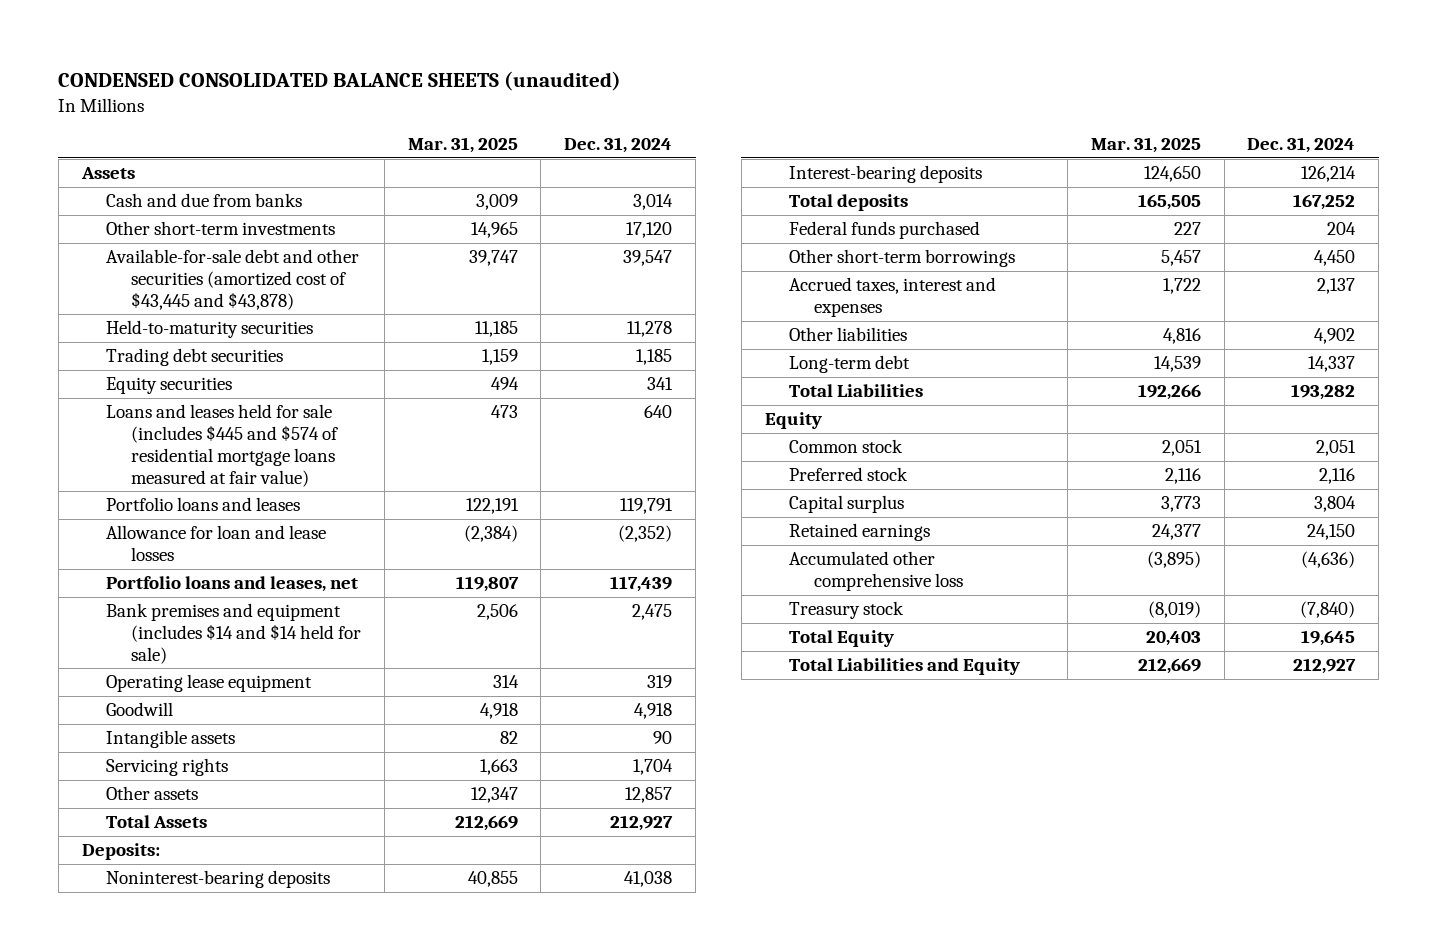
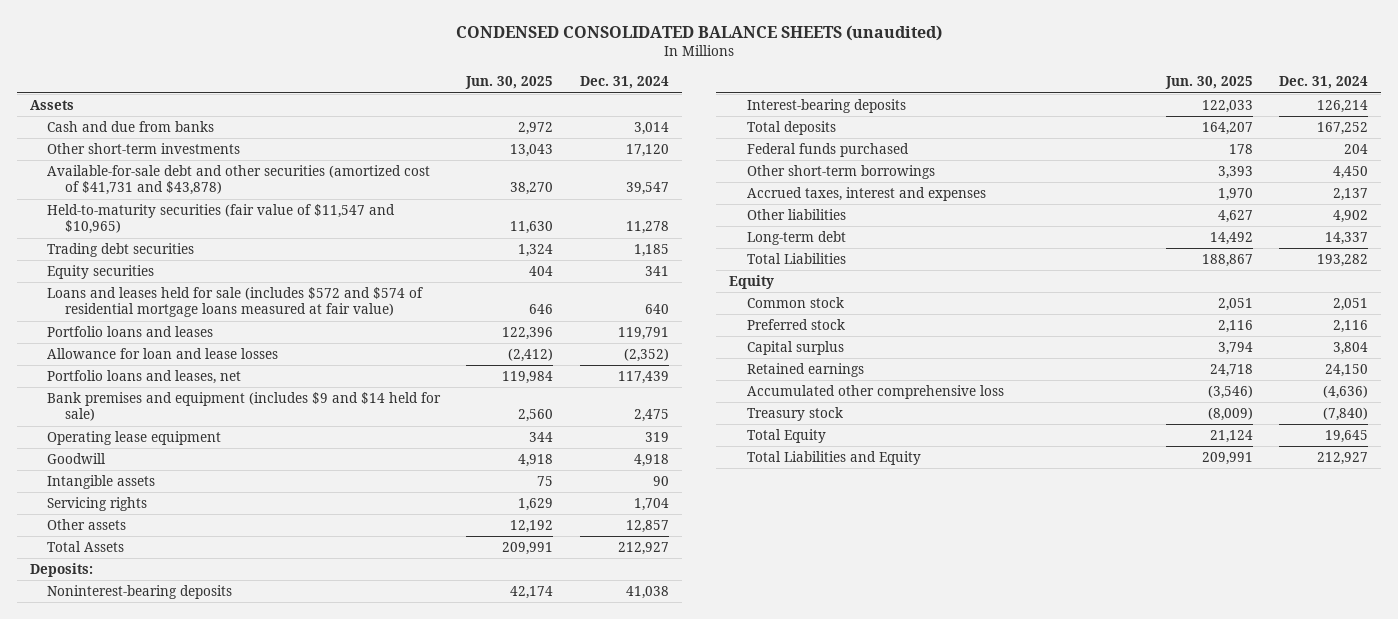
[407,137,518,154] Mar. 31, 2025 -> none
none -> [465,76,554,90] Jun. 30, 2025
[106,249,360,310] Available-for-sale debt and other securities (amortized cost of $43,445 and $43,878) -> [47,165,431,196] Available-for-sale debt and other securities (amortized cost of $41,731 and $43,878)
[106,320,314,339] Held-to-maturity securities -> [47,204,396,235] Held-to-maturity securities (fair value of $11,547 and $10,965)
[106,404,339,487] Loans and leases held for sale (includes $445 and $574 of residential mortgage loans measured at fair value) -> [47,287,424,318] Loans and leases held for sale (includes $572 and $574 of residential mortgage loans measured at fair value)
[106,603,362,664] Bank premises and equipment (includes $14 and $14 held for sale) -> [47,392,442,422] Bank premises and equipment (includes $9 and $14 held for sale)

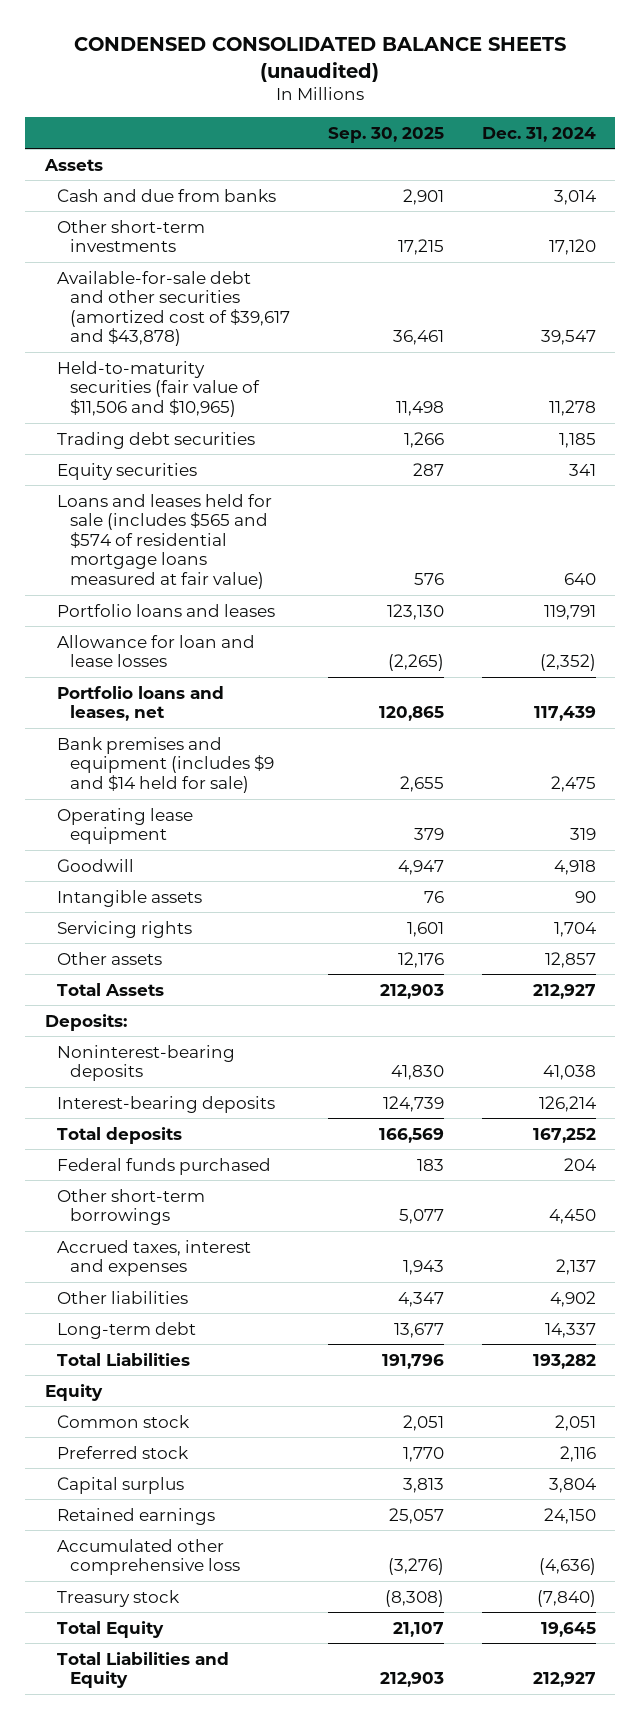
[465,76,554,90] Jun. 30, 2025 -> none
none -> [327,126,444,143] Sep. 30, 2025
[47,165,431,196] Available-for-sale debt and other securities (amortized cost of $41,731 and $43,878) -> [57,270,290,347] Available-for-sale debt and other securities (amortized cost of $39,617 and $43,878)
[47,204,396,235] Held-to-maturity securities (fair value of $11,547 and $10,965) -> [57,360,260,417] Held-to-maturity securities (fair value of $11,506 and $10,965)
[47,287,424,318] Loans and leases held for sale (includes $572 and $574 of residential mortgage loans measured at fair value) -> [57,493,273,590] Loans and leases held for sale (includes $565 and $574 of residential mortgage loans measured at fair value)

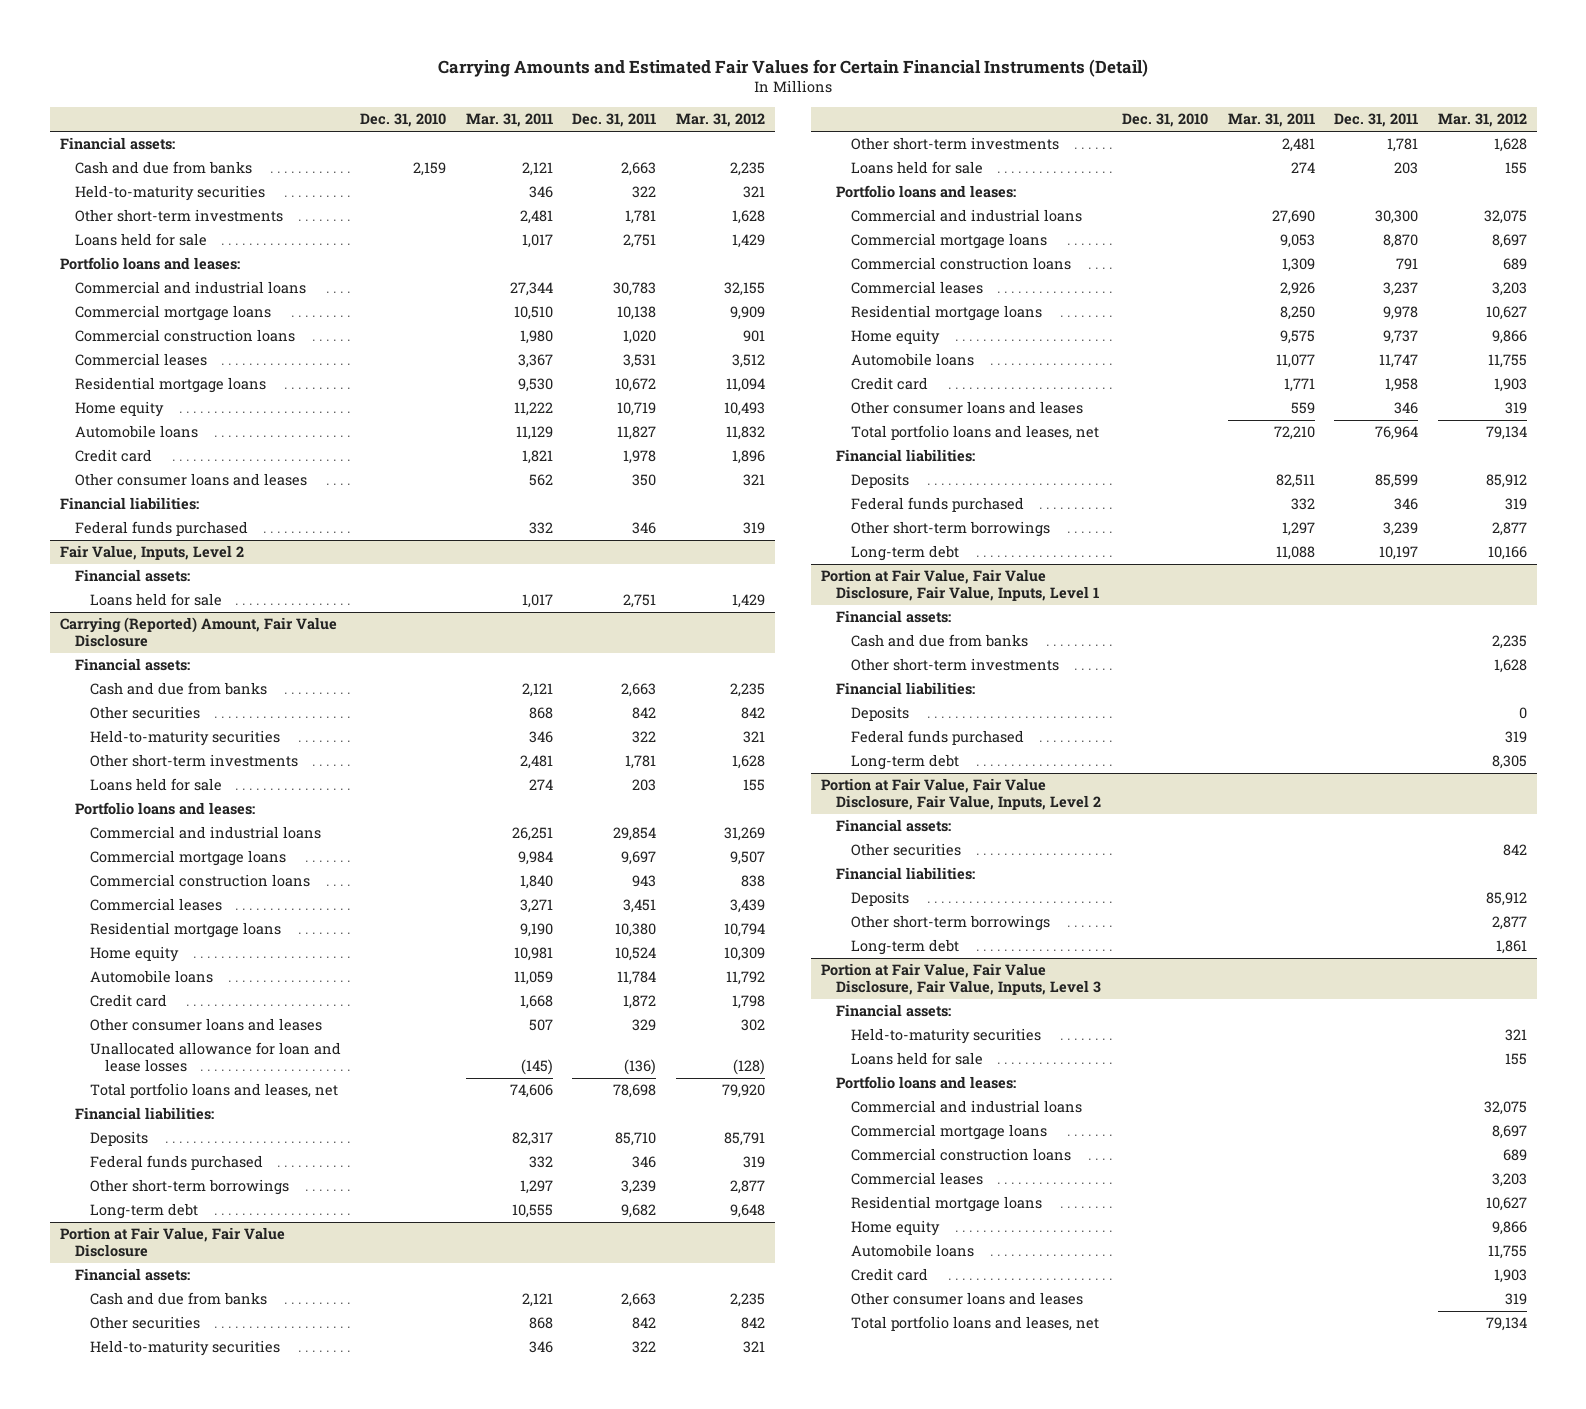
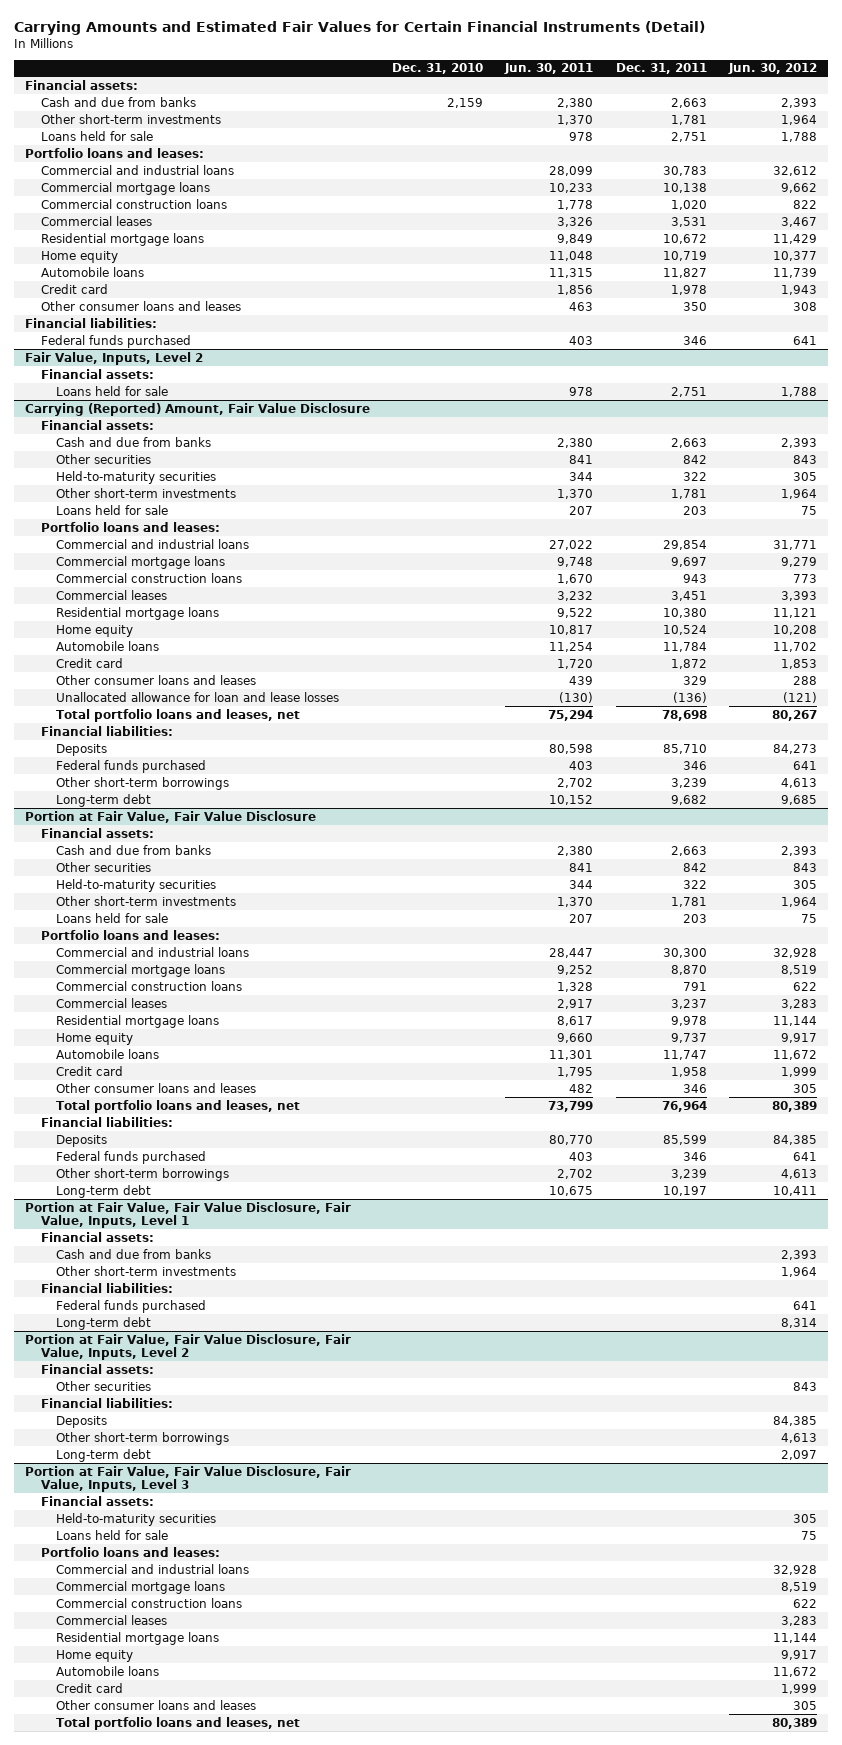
[465,113,553,128] Mar. 31, 2011 -> none
[676,113,766,128] Mar. 31, 2012 -> none
none -> [504,63,594,75] Jun. 30, 2011
none -> [727,63,817,75] Jun. 30, 2012
[74,185,265,202] Held-to-maturity securities -> none
[851,706,910,722] Deposits -> none

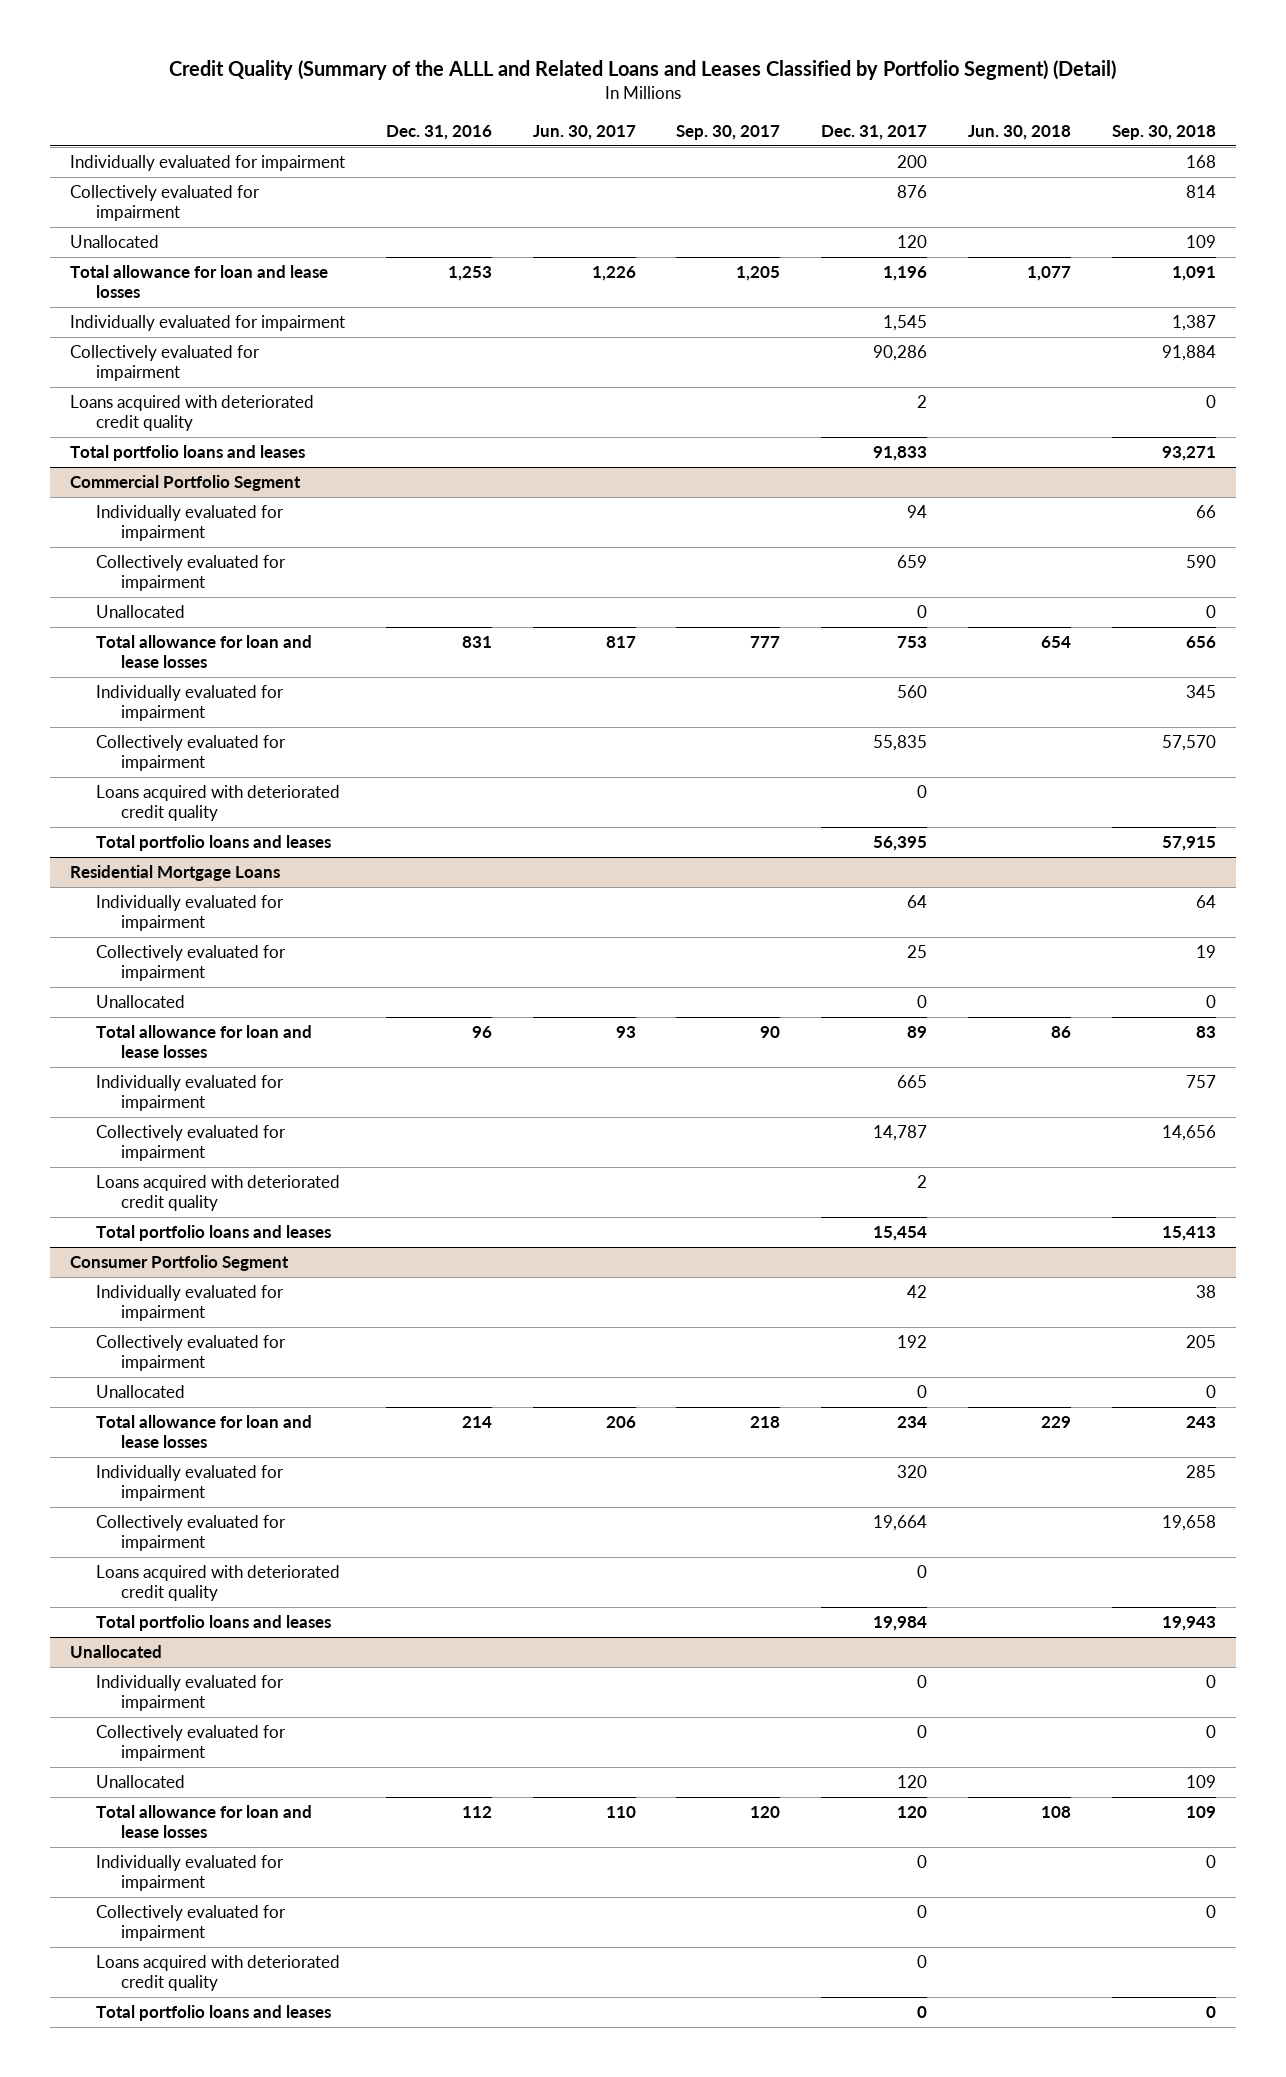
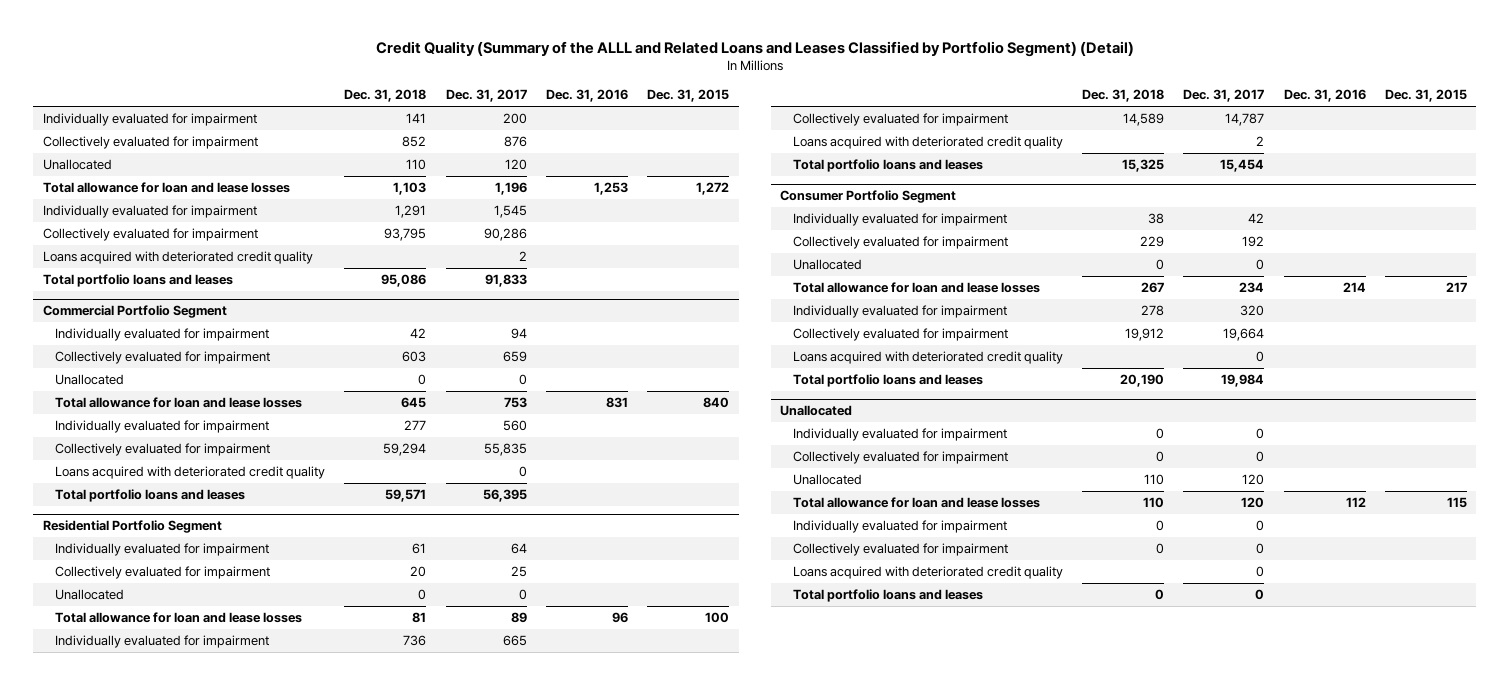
[532,124,636,140] Jun. 30, 2017 -> none
[676,124,781,140] Sep. 30, 2017 -> none
[968,124,1072,140] Jun. 30, 2018 -> none
[1111,124,1216,140] Sep. 30, 2018 -> none
none -> [344,89,427,103] Dec. 31, 2018
none -> [646,89,729,103] Dec. 31, 2015
[69,865,280,882] Residential Mortgage Loans -> [42,520,222,534] Residential Portfolio Segment

